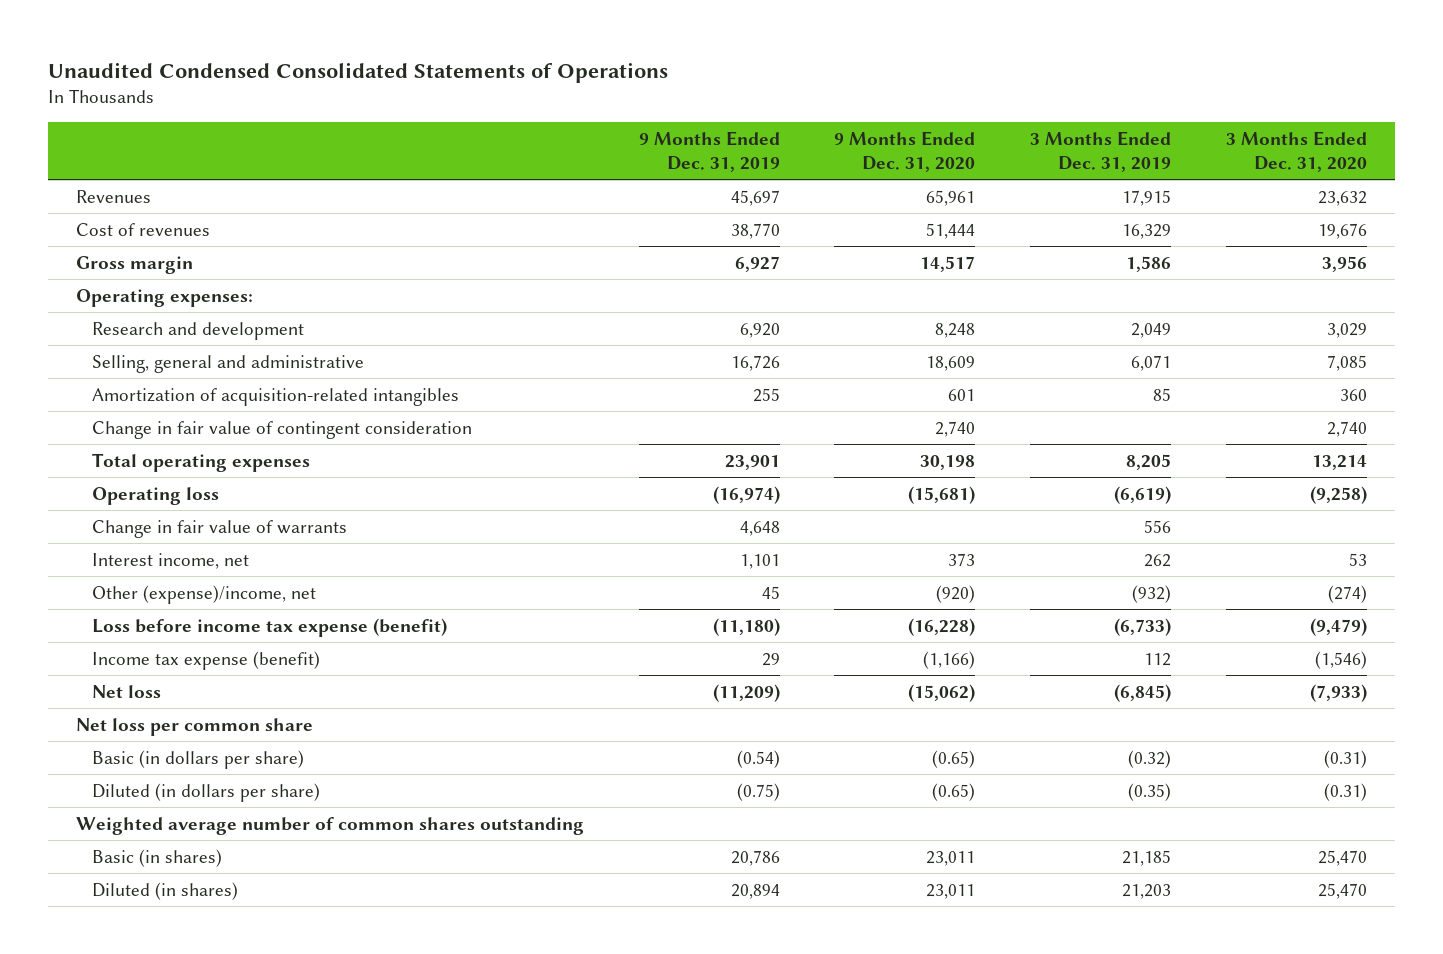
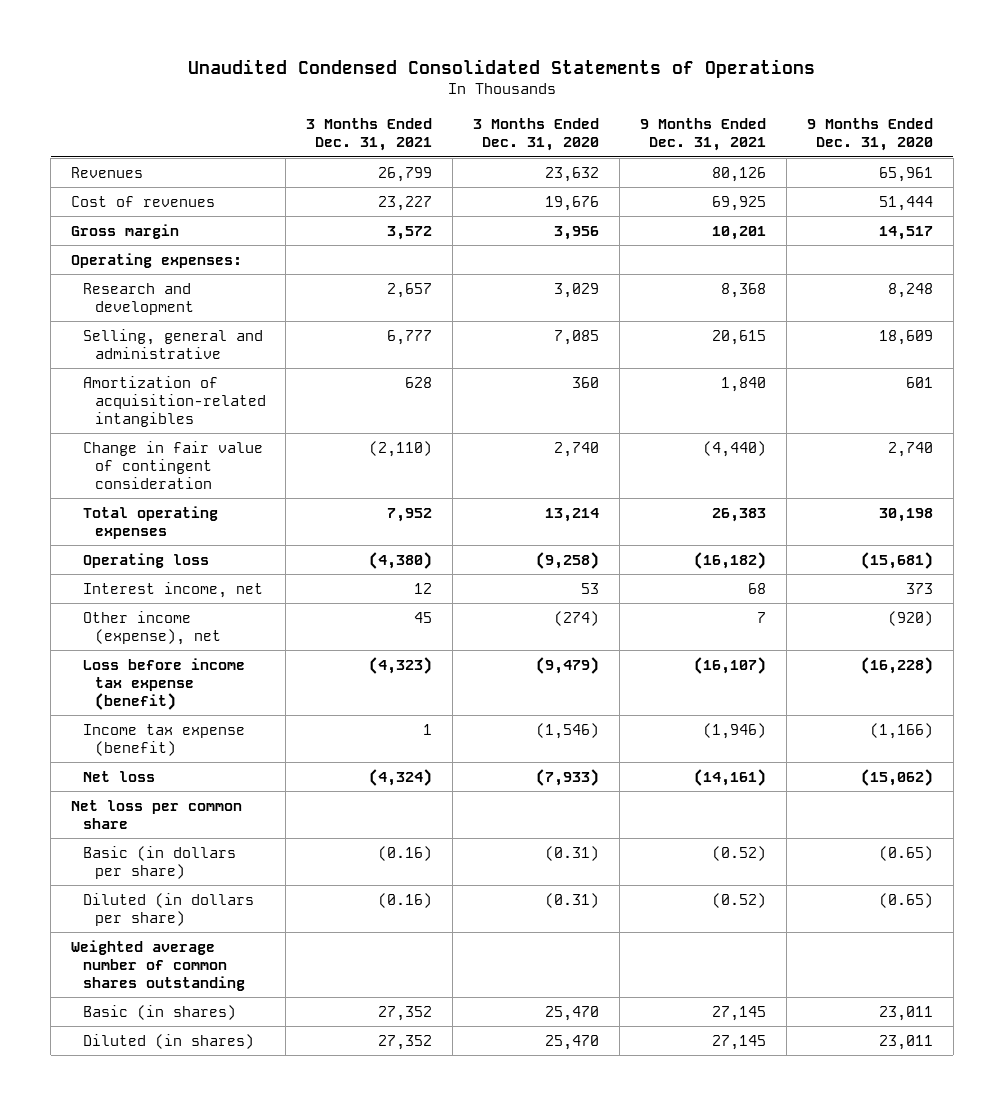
[638,130,780,173] 9 Months Ended Dec. 31, 2019 -> none
[1030,130,1172,173] 3 Months Ended Dec. 31, 2019 -> none
none -> [306,118,433,152] 3 Months Ended Dec. 31, 2021
none -> [640,118,767,152] 9 Months Ended Dec. 31, 2021
[91,519,347,538] Change in fair value of warrants -> none
[91,584,316,604] Other (expense)/income, net -> [82,610,221,645] Other income (expense), net

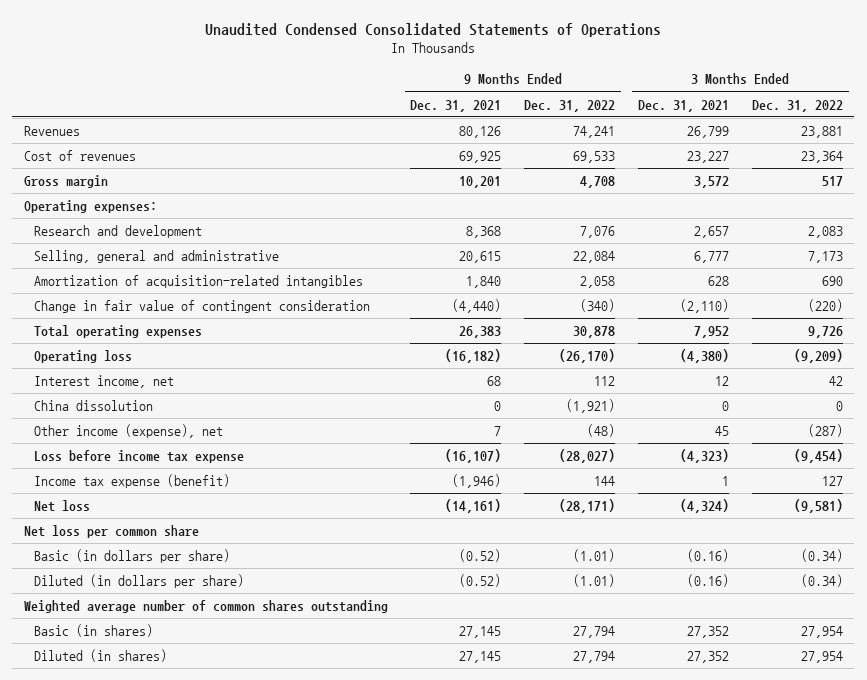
[473,118,600,152] 3 Months Ended Dec. 31, 2020 -> none
[806,118,933,152] 9 Months Ended Dec. 31, 2020 -> none
none -> [524,99,616,112] Dec. 31, 2022
none -> [751,99,843,112] Dec. 31, 2022
none -> [33,400,153,412] China dissolution
[82,657,245,710] Loss before income tax expense (benefit) -> [33,450,244,464] Loss before income tax expense

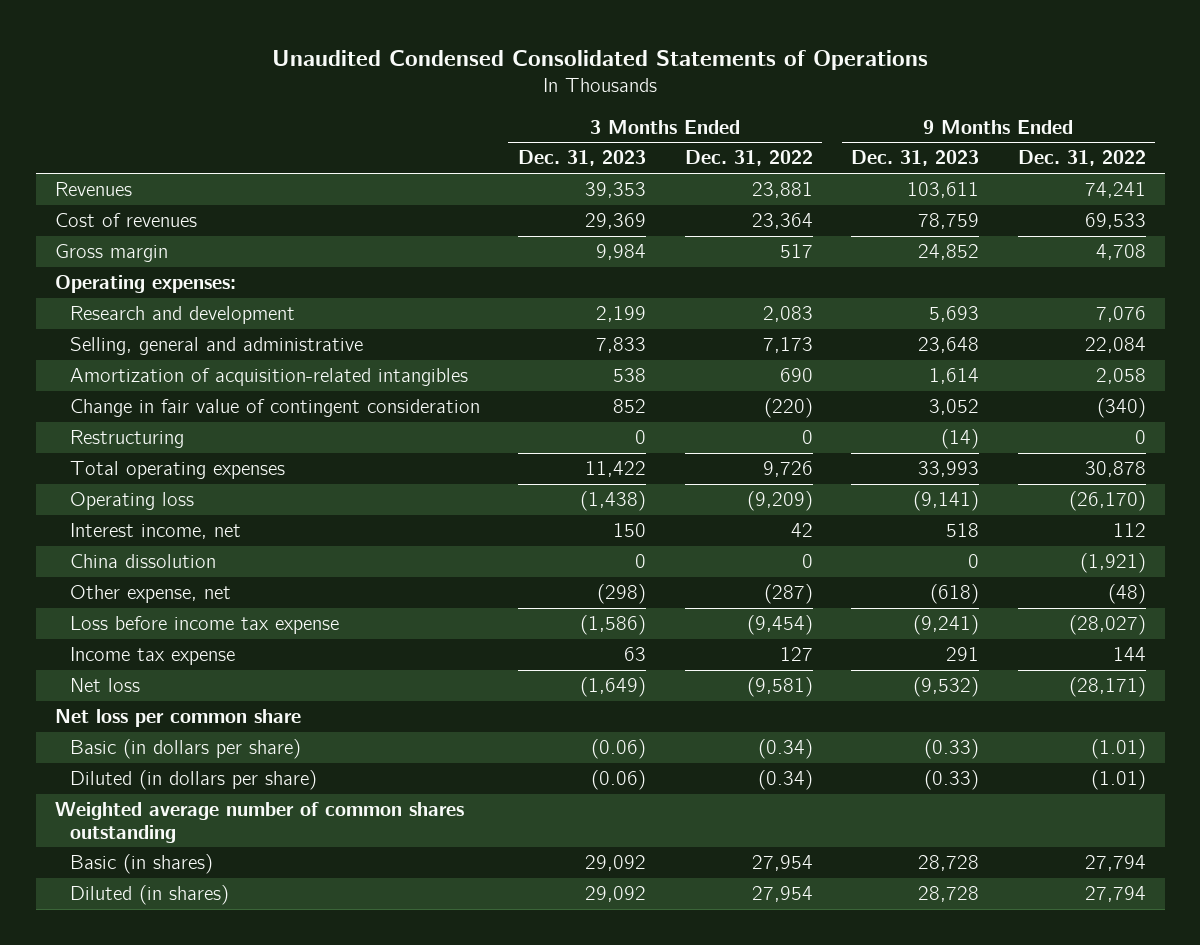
[410,99,502,112] Dec. 31, 2021 -> none
[638,99,730,112] Dec. 31, 2021 -> none
none -> [518,150,647,167] Dec. 31, 2023
none -> [851,150,980,167] Dec. 31, 2023
none -> [69,430,184,449] Restructuring
[33,424,223,439] Other income (expense), net -> [69,585,231,604] Other expense, net
[33,474,230,489] Income tax expense (benefit) -> [69,647,235,666] Income tax expense

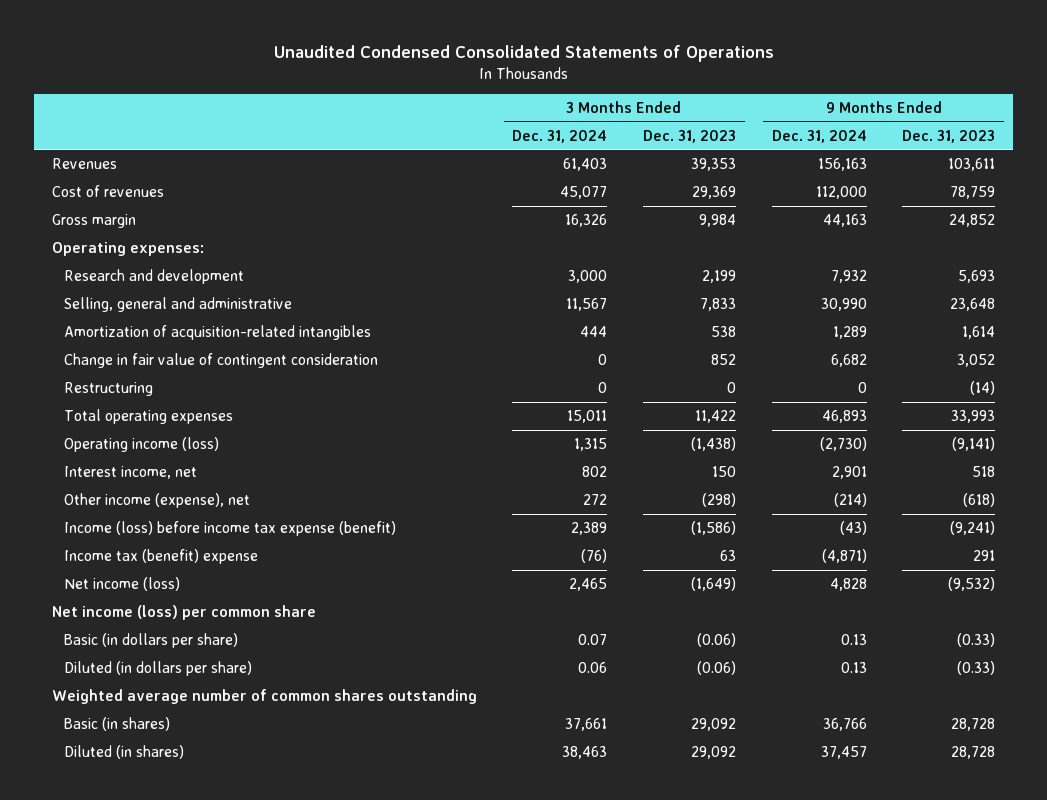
[684,150,813,167] Dec. 31, 2022 -> none
[1017,150,1146,167] Dec. 31, 2022 -> none
none -> [512,129,608,143] Dec. 31, 2024
none -> [771,129,867,143] Dec. 31, 2024
[69,492,194,511] Operating loss -> [64,437,220,453] Operating income (loss)
[69,554,216,569] China dissolution -> none
[69,585,231,604] Other expense, net -> [64,493,251,509] Other income (expense), net
[69,616,339,635] Loss before income tax expense -> [64,521,397,537] Income (loss) before income tax expense (benefit)
[69,647,235,666] Income tax expense -> [64,549,259,565] Income tax (benefit) expense
[69,678,140,693] Net loss -> [64,577,181,592] Net income (loss)
[54,709,301,728] Net loss per common share -> [51,605,316,621] Net income (loss) per common share

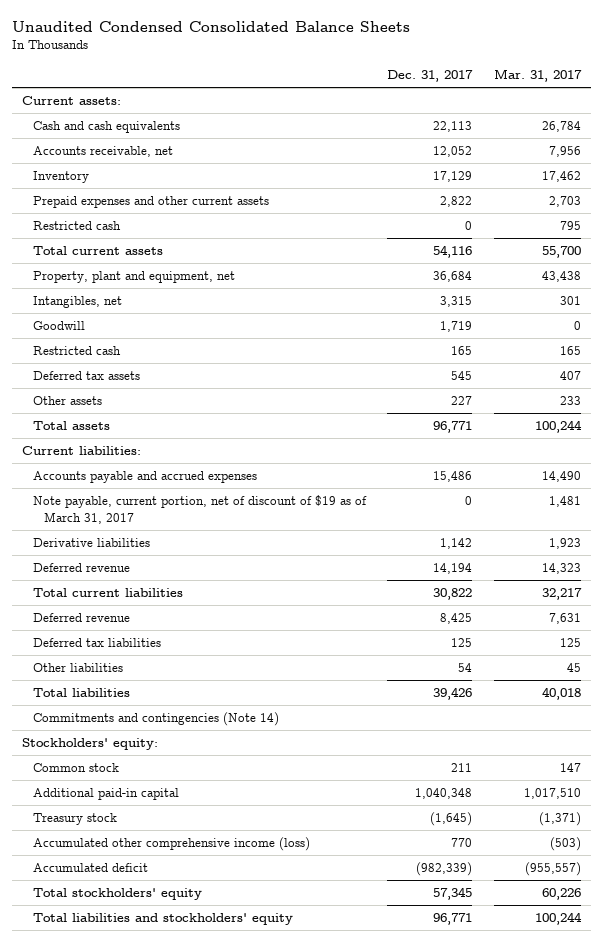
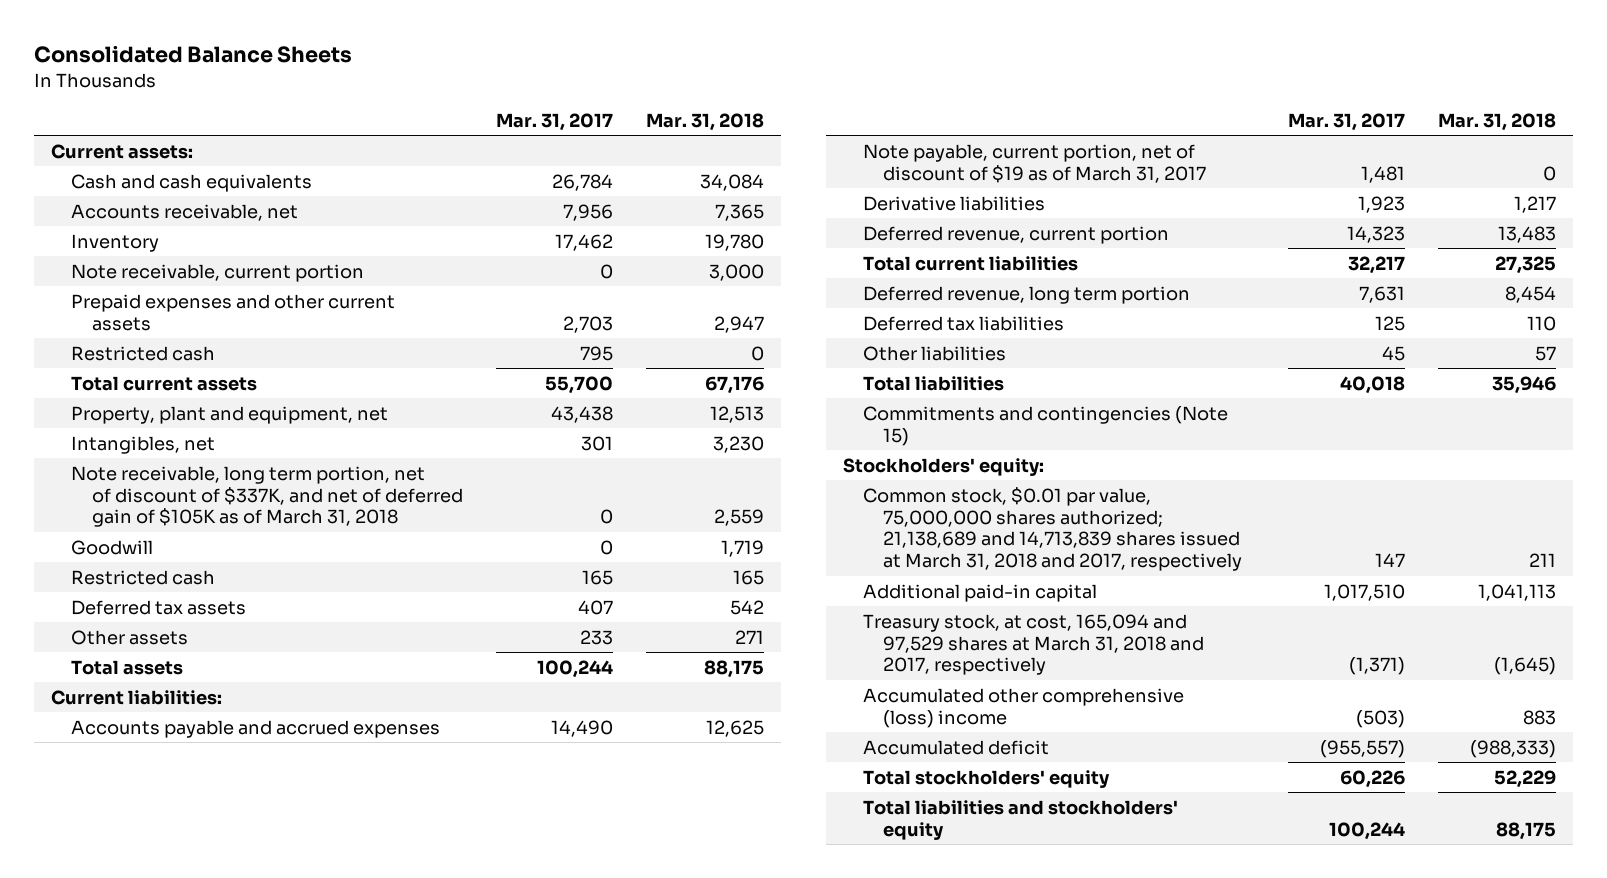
[11,20,410,32] Unaudited Condensed Consolidated Balance Sheets -> [34,45,353,64] Consolidated Balance Sheets
[387,70,474,83] Dec. 31, 2017 -> none
none -> [646,112,765,131] Mar. 31, 2018
none -> [71,263,365,282] Note receivable, current portion
none -> [71,465,463,528] Note receivable, long term portion, net of discount of $337K, and net of deferred gain of $105K as of March 31, 2018
[32,562,130,572] Deferred revenue -> [863,225,1170,244] Deferred revenue, current portion
[32,612,130,622] Deferred revenue -> [863,285,1191,304] Deferred revenue, long term portion
[32,711,279,726] Commitments and contingencies (Note 14) -> [863,405,1229,446] Commitments and contingencies (Note 15)
[32,762,119,772] Common stock -> [863,486,1243,572] Common stock, $0.01 par value, 75,000,000 shares authorized; 21,138,689 and 14,713,839 shares issued at March 31, 2018 and 2017, respectively
[32,812,117,825] Treasury stock -> [863,613,1205,676] Treasury stock, at cost, 165,094 and 97,529 shares at March 31, 2018 and 2017, respectively
[32,836,310,851] Accumulated other comprehensive income (loss) -> [863,687,1185,728] Accumulated other comprehensive (loss) income

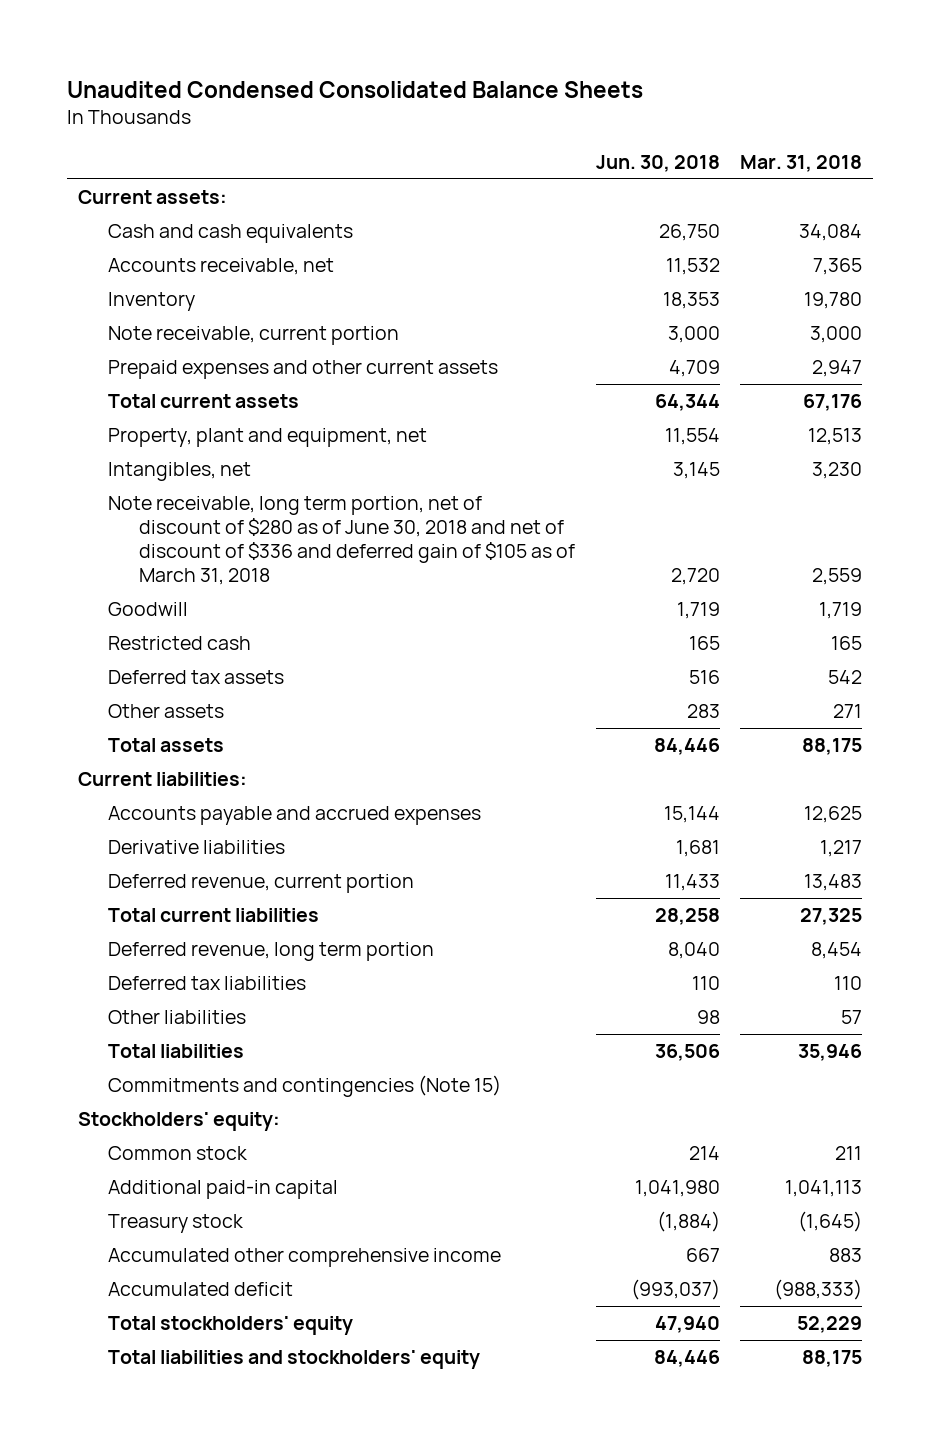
[34,45,353,64] Consolidated Balance Sheets -> [67,80,644,98] Unaudited Condensed Consolidated Balance Sheets
[496,112,614,131] Mar. 31, 2017 -> none
none -> [595,154,720,172] Jun. 30, 2018
[71,345,216,361] Restricted cash -> none
[71,465,463,528] Note receivable, long term portion, net of discount of $337K, and net of deferred gain of $105K as of March 31, 2018 -> [108,496,575,585] Note receivable, long term portion, net of discount of $280 as of June 30, 2018 and net of discount of $336 and deferred gain of $105 as of March 31, 2018
[863,143,1207,183] Note payable, current portion, net of discount of $19 as of March 31, 2017 -> none
[863,486,1243,572] Common stock, $0.01 par value, 75,000,000 shares authorized; 21,138,689 and 14,713,839 shares issued at March 31, 2018 and 2017, respectively -> [108,1146,249,1161] Common stock
[863,613,1205,676] Treasury stock, at cost, 165,094 and 97,529 shares at March 31, 2018 and 2017, respectively -> [108,1214,245,1234] Treasury stock
[863,687,1185,728] Accumulated other comprehensive (loss) income -> [108,1248,502,1268] Accumulated other comprehensive income

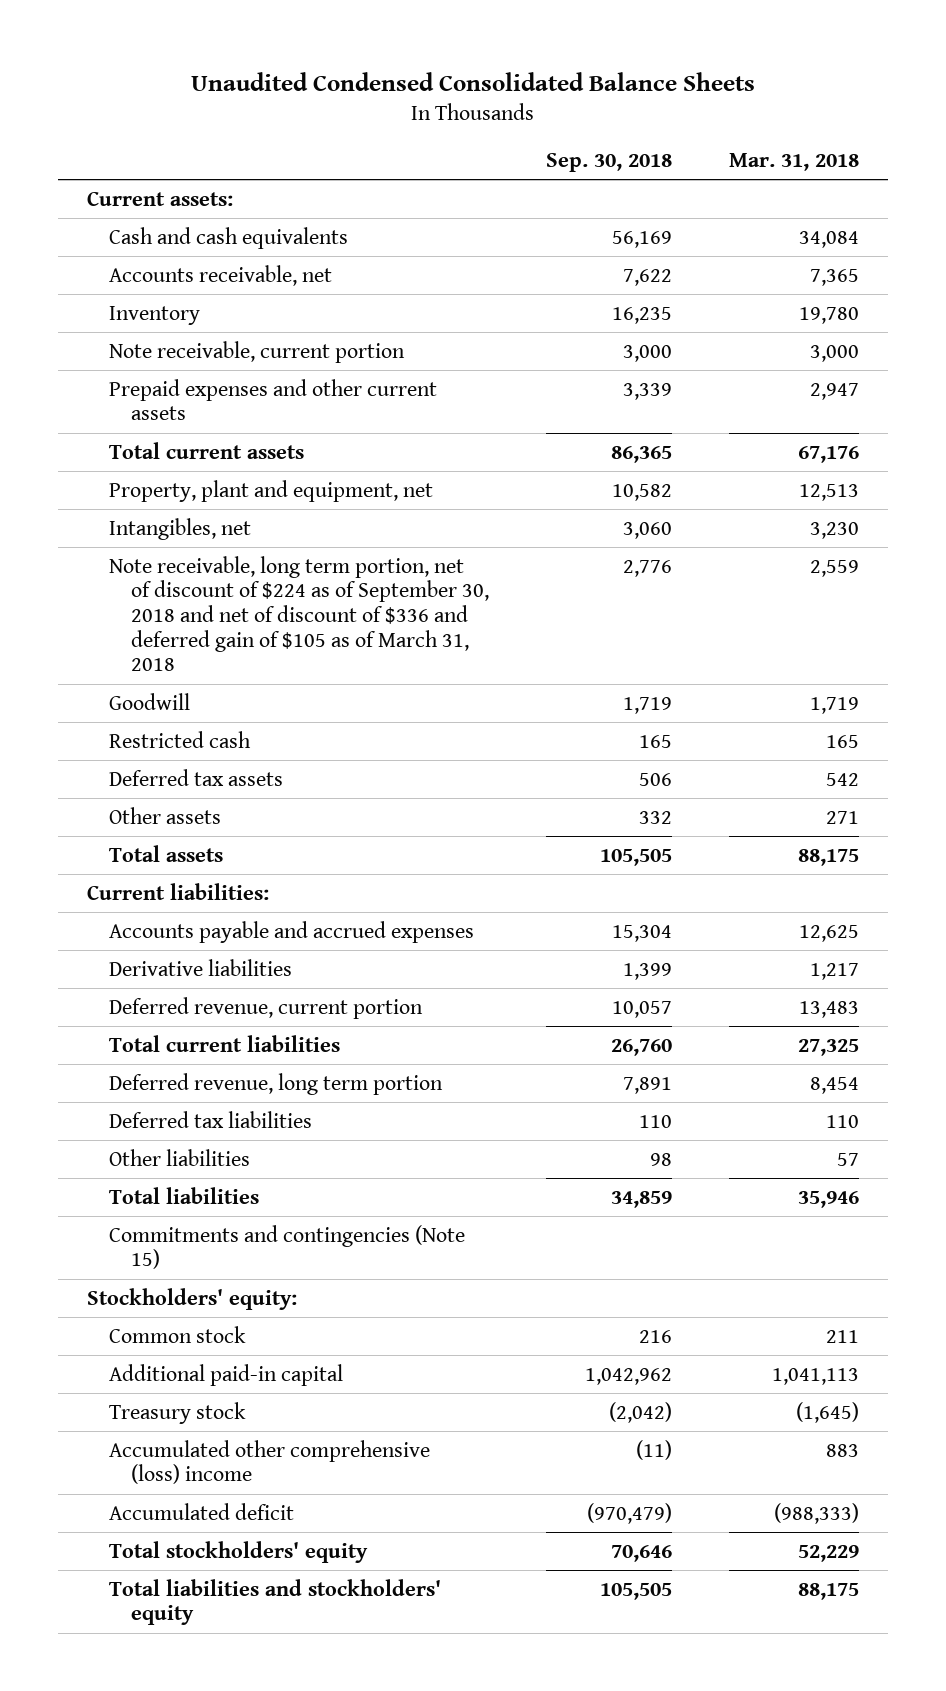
[595,154,720,172] Jun. 30, 2018 -> none
none -> [546,152,673,172] Sep. 30, 2018
[108,496,575,585] Note receivable, long term portion, net of discount of $280 as of June 30, 2018 and net of discount of $336 and deferred gain of $105 as of March 31, 2018 -> [108,555,489,672] Note receivable, long term portion, net of discount of $224 as of September 30, 2018 and net of discount of $336 and deferred gain of $105 as of March 31, 2018
[108,1248,502,1268] Accumulated other comprehensive income -> [108,1439,430,1485] Accumulated other comprehensive (loss) income

